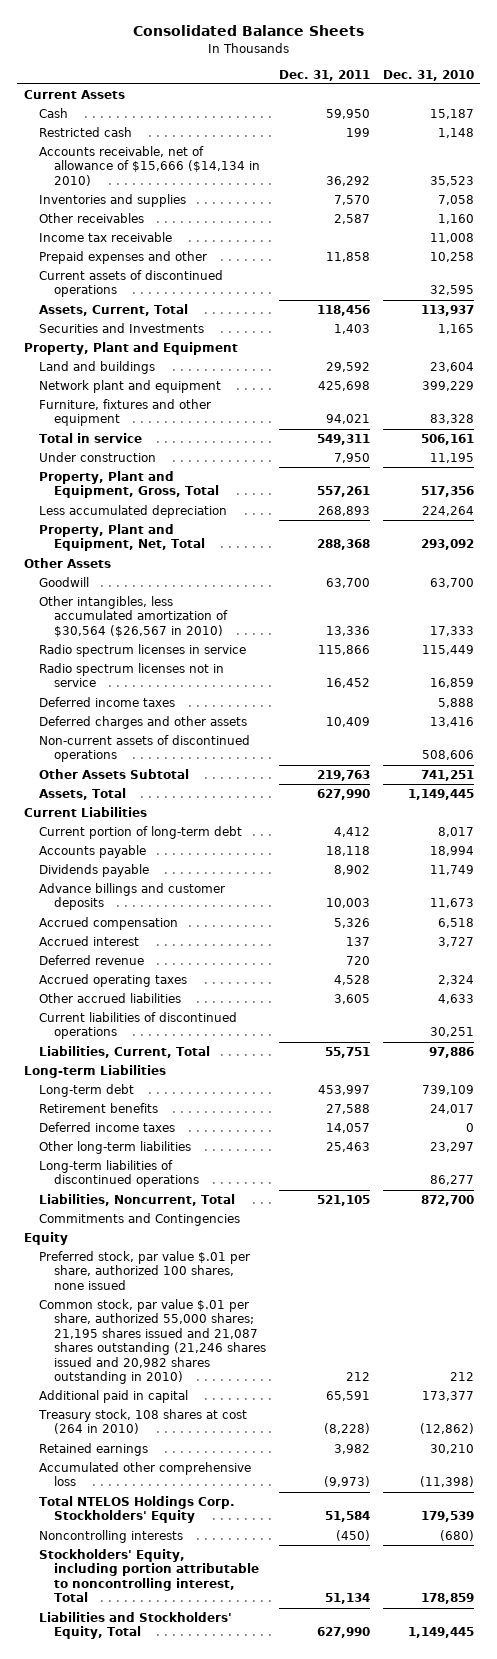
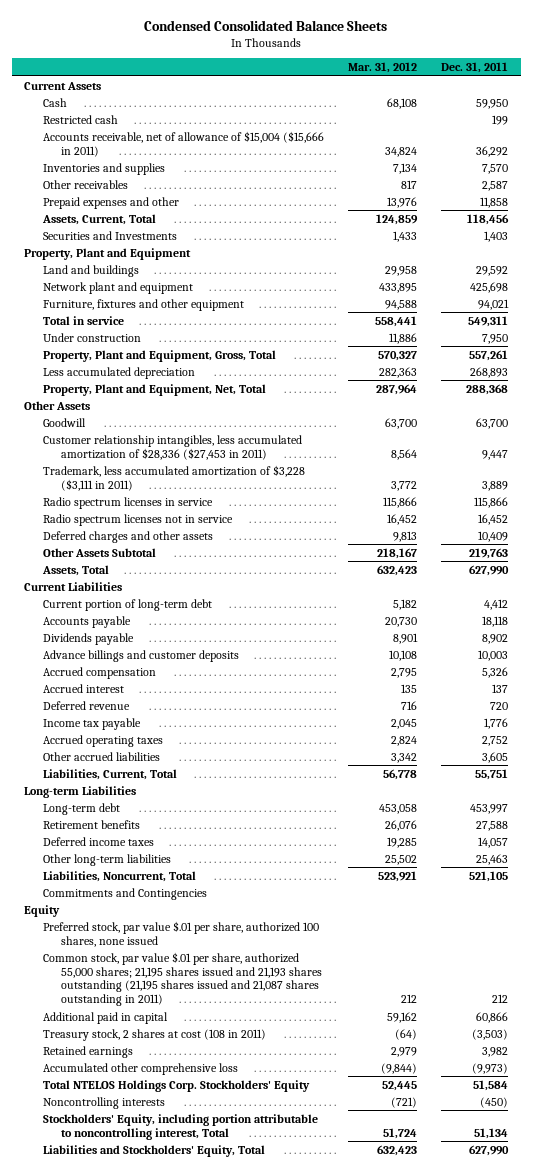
[132,25,364,37] Consolidated Balance Sheets -> [144,19,388,31] Condensed Consolidated Balance Sheets
[382,69,474,81] Dec. 31, 2010 -> none
none -> [348,62,418,74] Mar. 31, 2012
[38,145,261,186] Accounts receivable, net of allowance of $15,666 ($14,134 in 2010) -> [42,130,324,157] Accounts receivable, net of allowance of $15,004 ($15,666 in 2011)
[38,231,172,242] Income tax receivable -> none
[38,269,223,298] Current assets of discontinued operations -> none
[38,595,229,637] Other intangibles, less accumulated amortization of $30,564 ($26,567 in 2010) -> [42,434,302,460] Customer relationship intangibles, less accumulated amortization of $28,336 ($27,453 in 2011)
[325,625,370,636] 13,336 -> [482,449,509,460] 9,447
none -> [42,464,305,491] Trademark, less accumulated amortization of $3,228 ($3,111 in 2011)
[38,696,175,707] Deferred income taxes -> none
[38,734,250,763] Non-current assets of discontinued operations -> none
none -> [42,717,141,730] Income tax payable
[333,974,370,985] 4,528 -> [482,735,509,746] 2,752
[38,1011,237,1040] Current liabilities of discontinued operations -> none
[38,1159,200,1188] Long-term liabilities of discontinued operations -> none
[38,1298,267,1385] Common stock, par value $.01 per share, authorized 55,000 shares; 21,195 shares issued and 21,087 shares outstanding (21,246 shares issued and 20,982 shares outstanding in 2010) -> [42,951,322,1007] Common stock, par value $.01 per share, authorized 55,000 shares; 21,195 shares issued and 21,193 shares outstanding (21,195 shares issued and 21,087 shares outstanding in 2011)
[325,1390,370,1401] 65,591 -> [476,1011,509,1023] 60,866
[37,1408,247,1435] Treasury stock, 108 shares at cost (264 in 2010) -> [42,1028,266,1041] Treasury stock, 2 shares at cost (108 in 2011)
[323,1423,370,1435] (8,228) -> [472,1028,509,1040] (3,503)

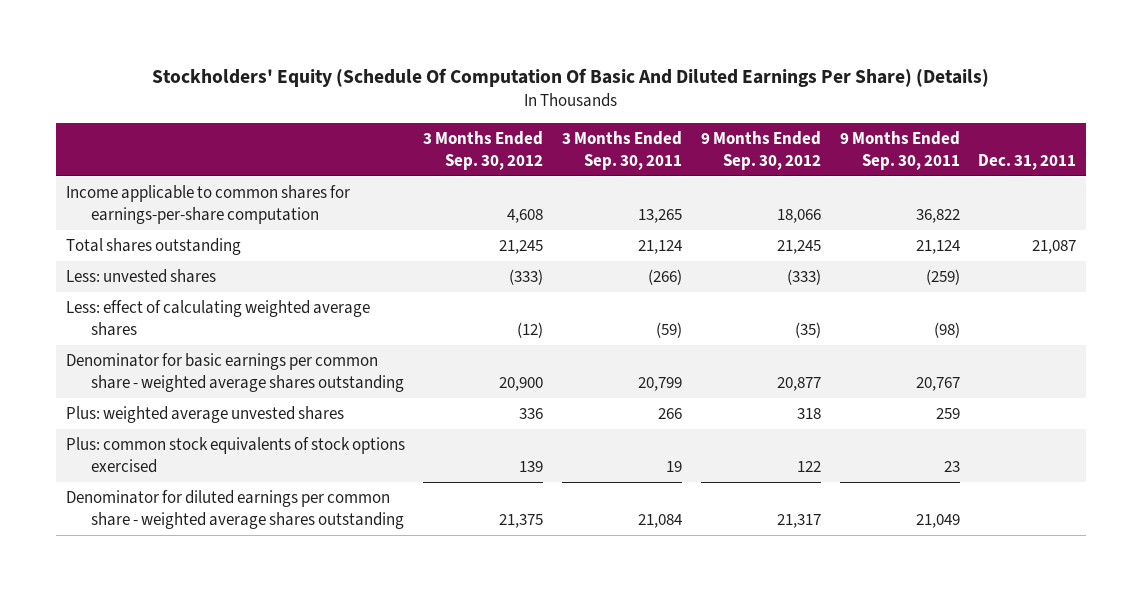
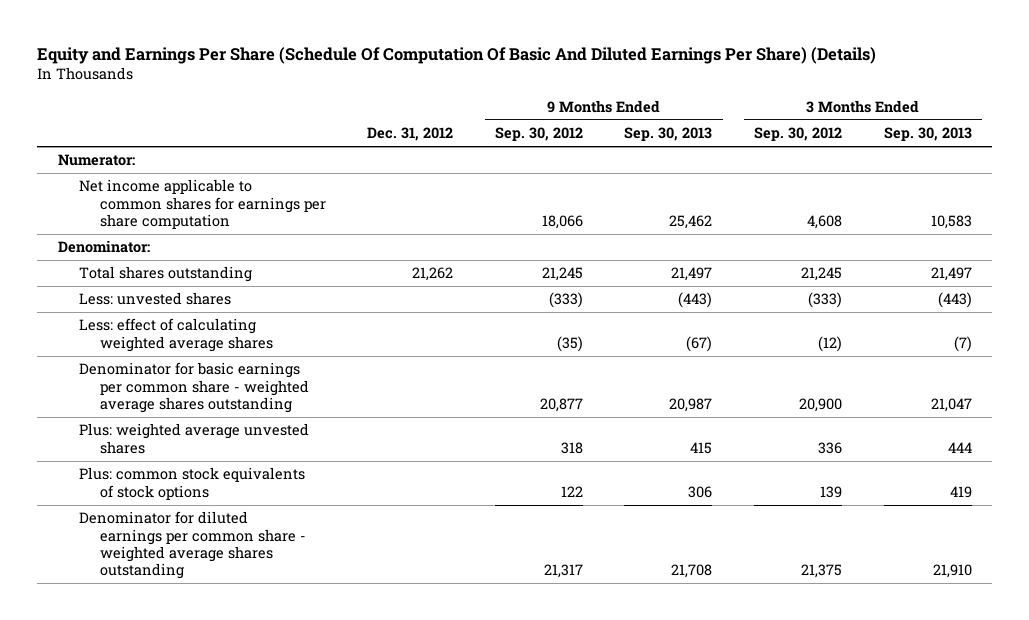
[152,67,990,87] Stockholders' Equity (Schedule Of Computation Of Basic And Diluted Earnings Per Share) (Details) -> [37,46,877,64] Equity and Earnings Per Share (Schedule Of Computation Of Basic And Diluted Earnings Per Share) (Details)
[562,131,683,170] 3 Months Ended Sep. 30, 2011 -> none
[839,131,960,170] 9 Months Ended Sep. 30, 2011 -> none
[978,153,1077,170] Dec. 31, 2011 -> none
none -> [367,127,454,142] Dec. 31, 2012
none -> [624,127,713,142] Sep. 30, 2013
none -> [883,127,972,142] Sep. 30, 2013
none -> [57,154,135,167] Numerator:
[65,185,350,224] Income applicable to common shares for earnings-per-share computation -> [78,179,326,229] Net income applicable to common shares for earnings per share computation
none -> [57,240,150,254] Denominator:
[65,437,405,473] Plus: common stock equivalents of stock options exercised -> [78,467,305,500] Plus: common stock equivalents of stock options

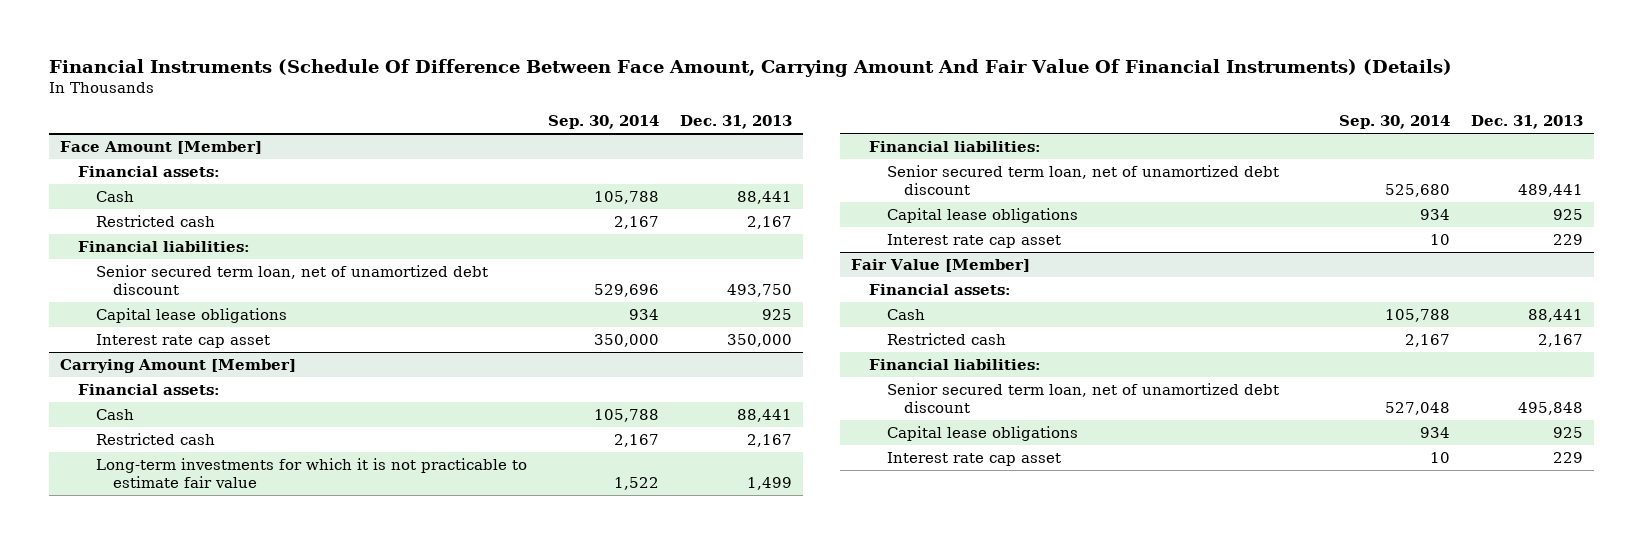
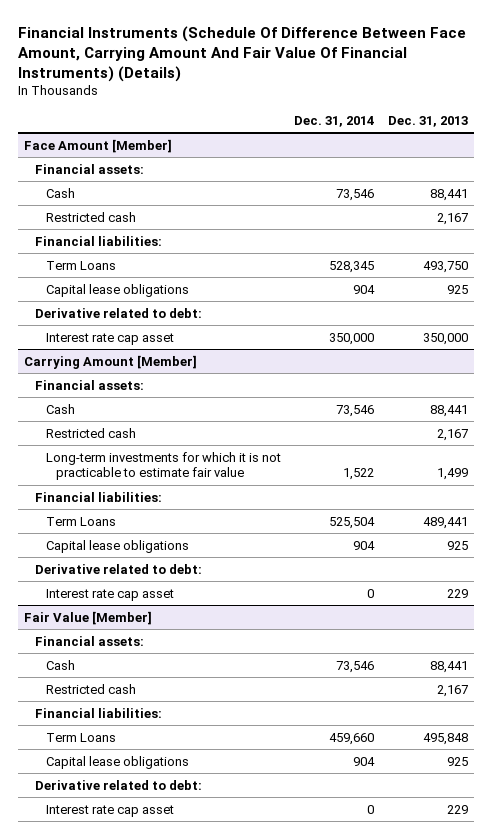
[547,115,659,130] Sep. 30, 2014 -> none
none -> [294,115,375,127] Dec. 31, 2014
[95,264,488,296] Senior secured term loan, net of unamortized debt discount -> [45,260,116,270] Term Loans
none -> [35,307,203,318] Derivative related to debt:
[886,164,1279,196] Senior secured term loan, net of unamortized debt discount -> [45,516,116,526] Term Loans
none -> [35,563,203,574] Derivative related to debt:
[886,382,1279,414] Senior secured term loan, net of unamortized debt discount -> [45,732,116,742] Term Loans
none -> [35,779,203,790] Derivative related to debt:

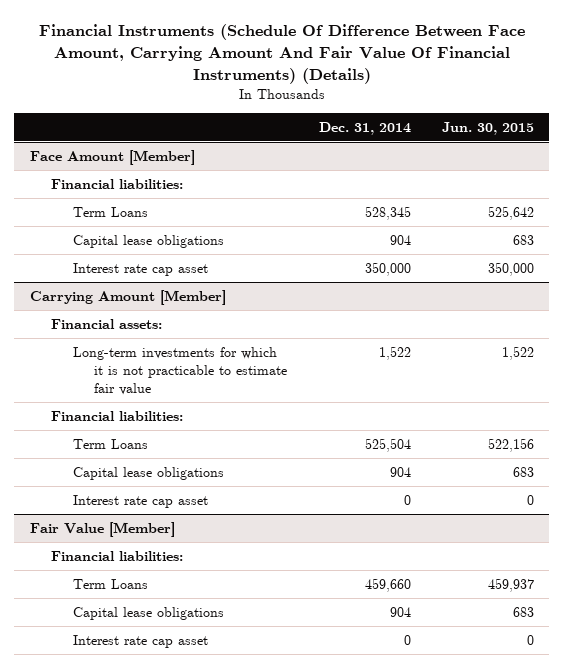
[387,115,468,127] Dec. 31, 2013 -> none
none -> [441,121,534,135] Jun. 30, 2015
[35,163,145,174] Financial assets: -> none
[45,187,75,198] Cash -> none
[45,211,136,222] Restricted cash -> none
[35,307,203,318] Derivative related to debt: -> none
[45,403,75,414] Cash -> none
[45,427,136,438] Restricted cash -> none
[35,563,203,574] Derivative related to debt: -> none
[35,635,145,646] Financial assets: -> none
[45,659,75,670] Cash -> none
[45,683,136,694] Restricted cash -> none
[35,779,203,790] Derivative related to debt: -> none

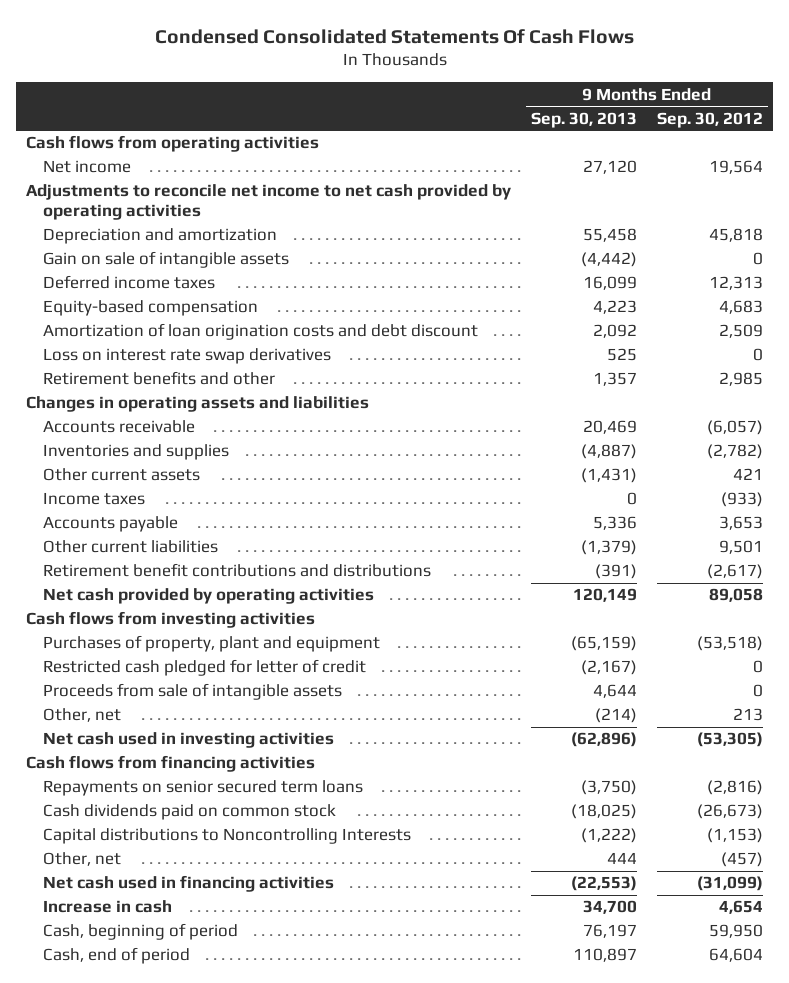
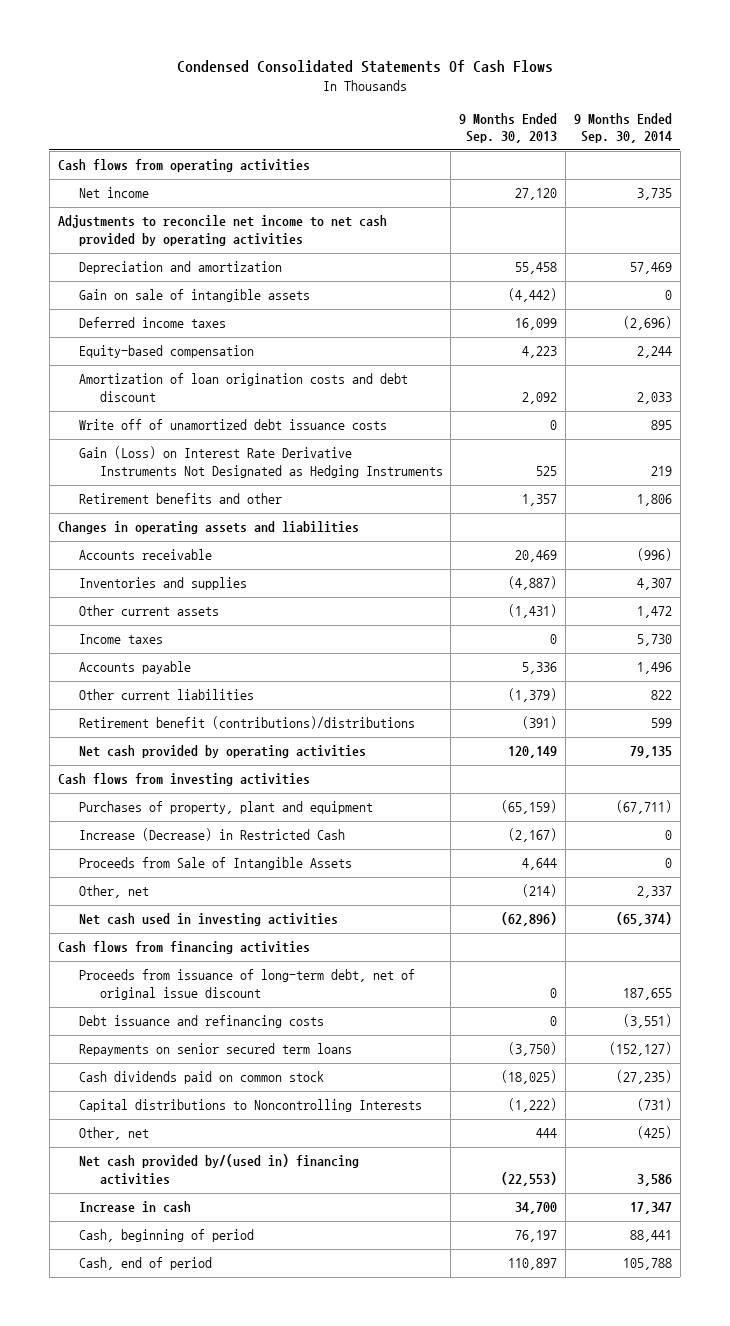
[657,111,764,128] Sep. 30, 2012 -> none
none -> [573,112,672,144] 9 Months Ended Sep. 30, 2014
none -> [78,419,387,431] Write off of unamortized debt issuance costs
[43,348,332,365] Loss on interest rate swap derivatives -> [78,446,443,479] Gain (Loss) on Interest Rate Derivative Instruments Not Designated as Hedging Instruments
[43,563,432,578] Retirement benefit contributions and distributions -> [78,716,415,730] Retirement benefit (contributions)/distributions
[43,659,367,677] Restricted cash pledged for letter of credit -> [78,828,345,842] Increase (Decrease) in Restricted Cash
[43,683,343,701] Proceeds from sale of intangible assets -> [78,857,352,871] Proceeds from Sale of Intangible Assets
none -> [78,969,415,1001] Proceeds from issuance of long-term debt, net of original issue discount
none -> [78,1015,324,1029] Debt issuance and refinancing costs
[43,875,335,893] Net cash used in financing activities -> [78,1154,359,1186] Net cash provided by/(used in) financing activities

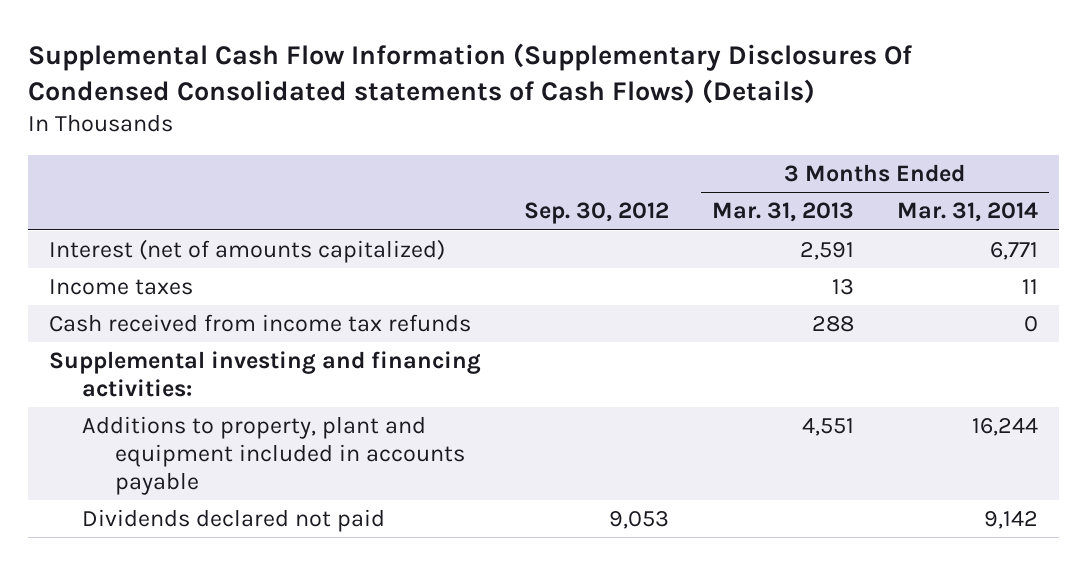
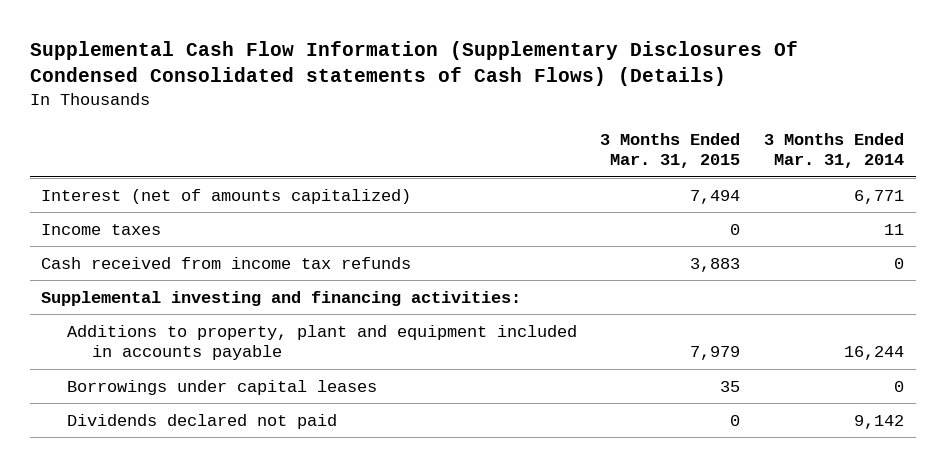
[524,202,670,225] Sep. 30, 2012 -> none
[711,202,854,223] Mar. 31, 2013 -> none
none -> [600,132,741,169] 3 Months Ended Mar. 31, 2015
none -> [66,379,377,395] Borrowings under capital leases

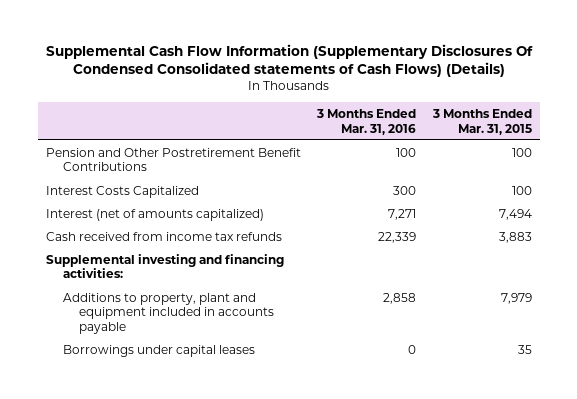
[763,132,904,169] 3 Months Ended Mar. 31, 2014 -> none
none -> [316,108,417,135] 3 Months Ended Mar. 31, 2016
none -> [45,147,301,172] Pension and Other Postretirement Benefit Contributions
none -> [45,185,199,198] Interest Costs Capitalized
[41,223,162,235] Income taxes -> none
[66,413,337,429] Dividends declared not paid -> none

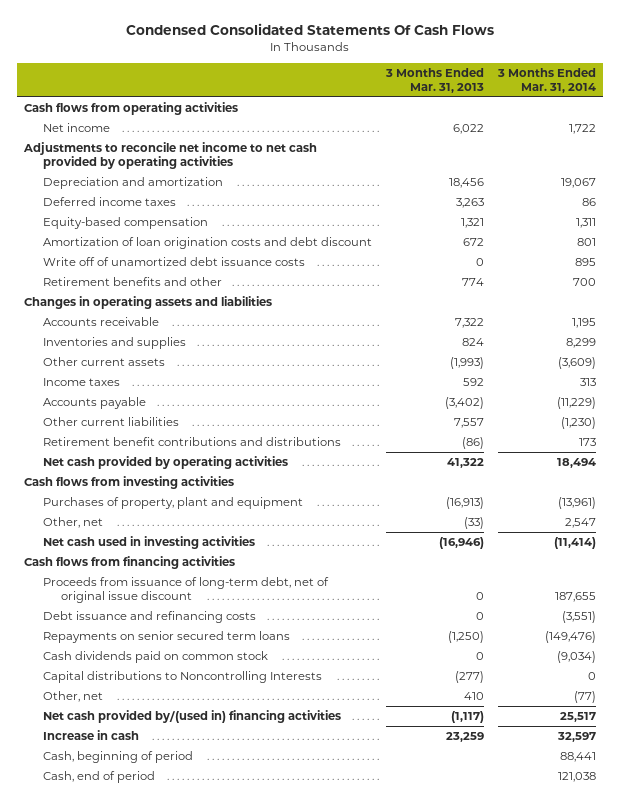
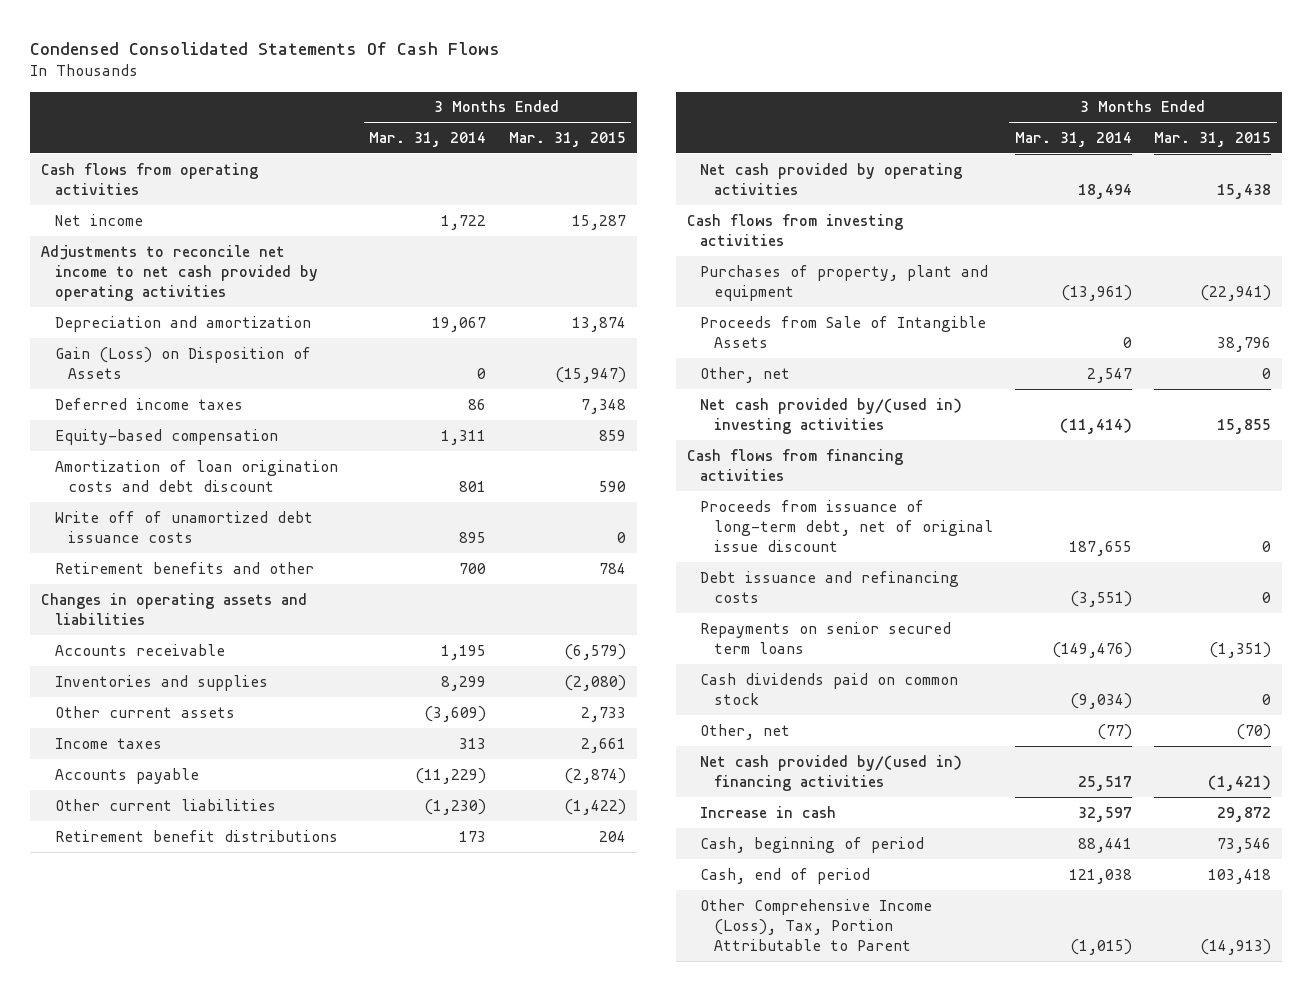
[384,67,484,93] 3 Months Ended Mar. 31, 2013 -> none
none -> [508,131,626,147] Mar. 31, 2015
none -> [54,346,311,379] Gain (Loss) on Disposition of Assets
[42,437,341,447] Retirement benefit contributions and distributions -> [54,829,338,842] Retirement benefit distributions
none -> [700,315,987,348] Proceeds from Sale of Intangible Assets
[42,536,255,550] Net cash used in investing activities -> [700,397,963,434] Net cash provided by/(used in) investing activities
[42,671,322,684] Capital distributions to Noncontrolling Interests -> none
none -> [700,898,933,951] Other Comprehensive Income (Loss), Tax, Portion Attributable to Parent

